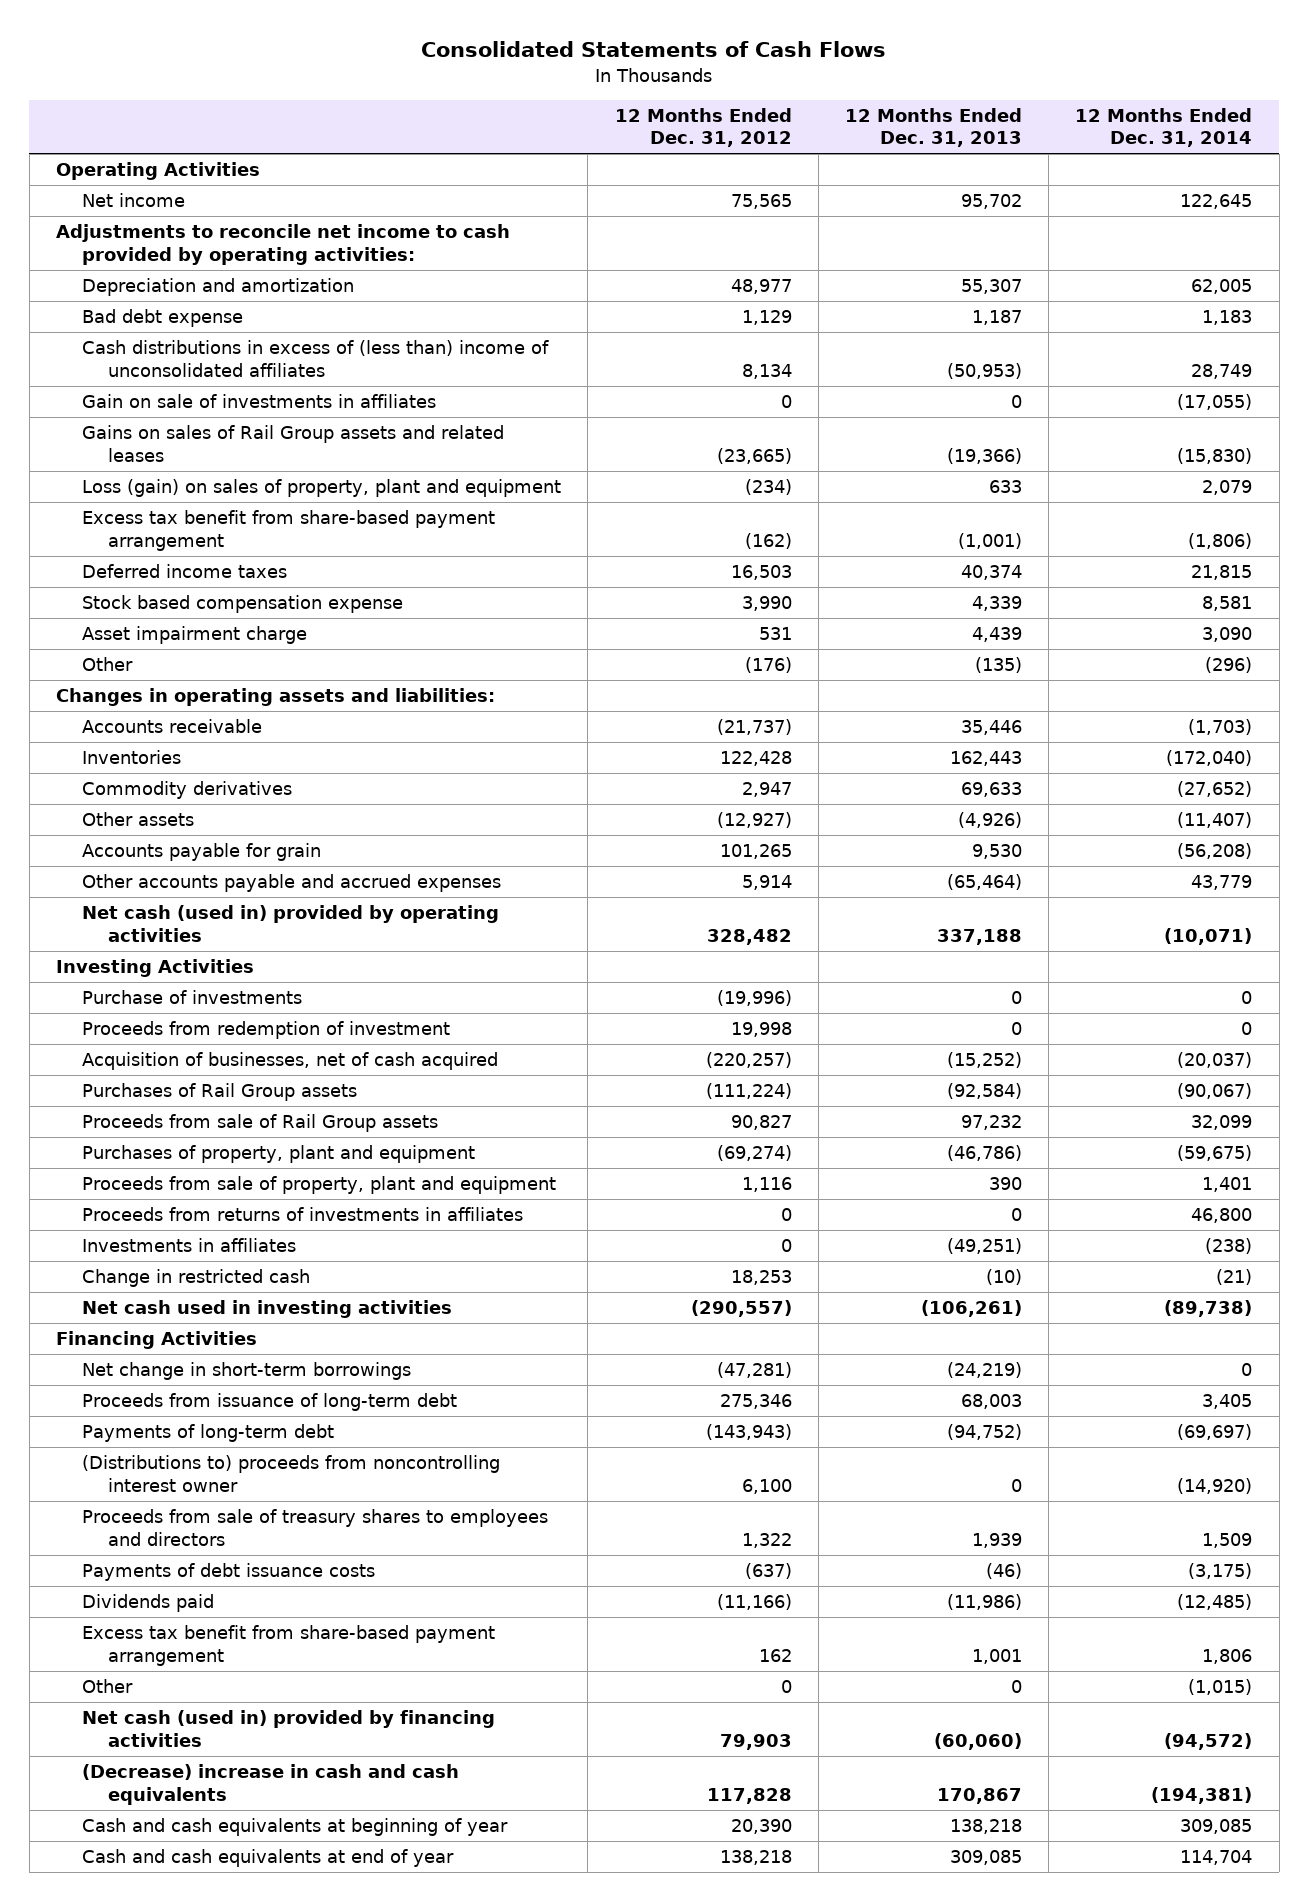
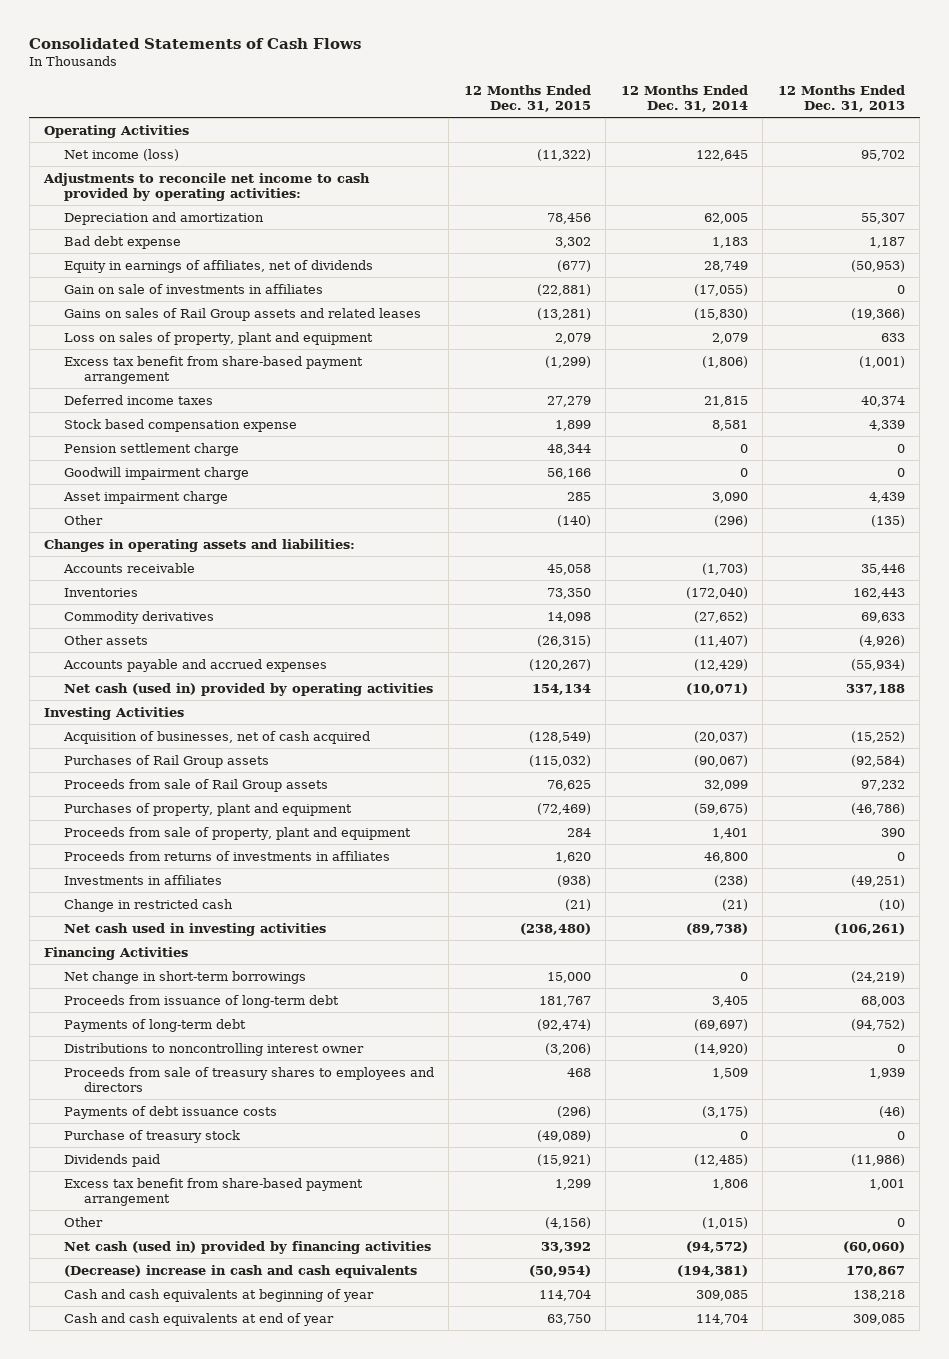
[614,107,792,148] 12 Months Ended Dec. 31, 2012 -> none
none -> [463,84,591,112] 12 Months Ended Dec. 31, 2015
[82,193,186,208] Net income -> [64,148,180,161] Net income (loss)
[82,340,550,377] Cash distributions in excess of (less than) income of unconsolidated affiliates -> [64,259,374,273] Equity in earnings of affiliates, net of dividends
[82,479,562,498] Loss (gain) on sales of property, plant and equipment -> [64,331,374,345] Loss on sales of property, plant and equipment
none -> [64,442,240,456] Pension settlement charge
none -> [64,466,250,480] Goodwill impairment charge
[82,843,322,862] Accounts payable for grain -> none
[82,874,502,893] Other accounts payable and accrued expenses -> [63,658,328,672] Accounts payable and accrued expenses
[946,874,1022,891] (65,464) -> [850,658,905,671] (55,934)
[1191,875,1253,891] 43,779 -> [693,658,748,671] (12,429)
[82,990,303,1005] Purchase of investments -> none
[82,1021,451,1040] Proceeds from redemption of investment -> none
[82,1455,501,1492] (Distributions to) proceeds from noncontrolling interest owner -> [64,1042,365,1056] Distributions to noncontrolling interest owner
none -> [64,1129,241,1143] Purchase of treasury stock

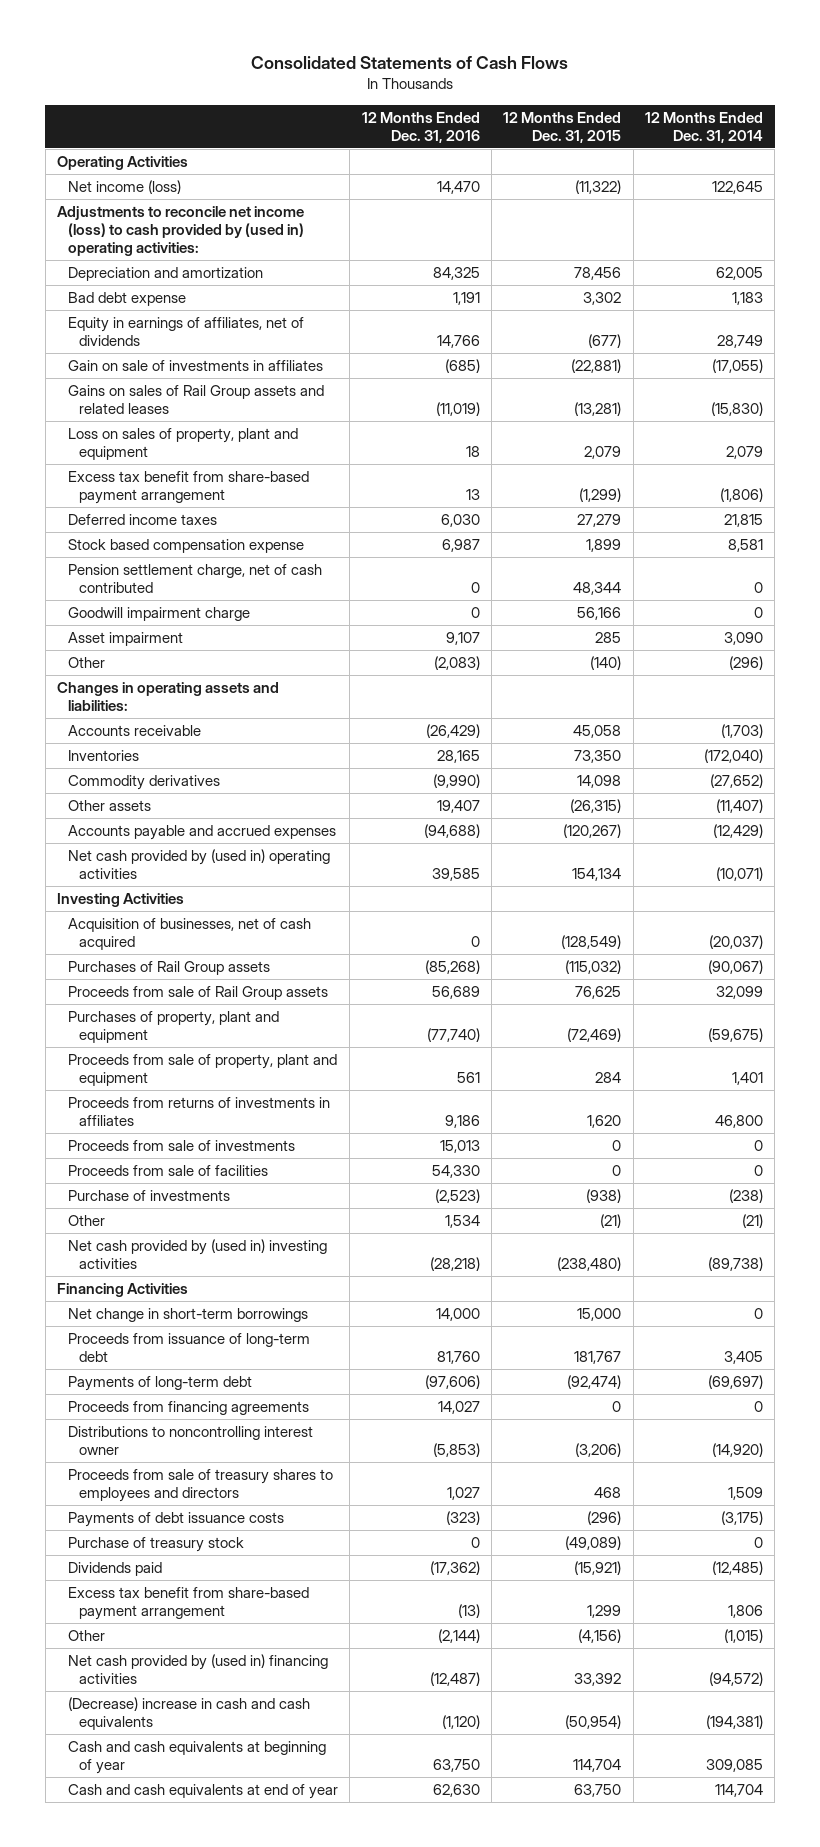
[777,84,905,112] 12 Months Ended Dec. 31, 2013 -> none
none -> [361,111,480,143] 12 Months Ended Dec. 31, 2016
[43,172,371,201] Adjustments to reconcile net income to cash provided by operating activities: -> [57,206,305,256] Adjustments to reconcile net income (loss) to cash provided by (used in) operating activities:
[64,442,240,456] Pension settlement charge -> [68,564,323,594] Pension settlement charge, net of cash contributed
[63,490,229,504] Asset impairment charge -> [68,632,184,647] Asset impairment
[64,682,434,696] Net cash (used in) provided by operating activities -> [68,849,331,880] Net cash provided by (used in) operating activities
none -> [68,1140,296,1152] Proceeds from sale of investments
none -> [68,1165,269,1177] Proceeds from sale of facilities
[64,874,223,885] Investments in affiliates -> [68,1190,231,1202] Purchase of investments
[64,898,234,912] Change in restricted cash -> [68,1215,106,1227] Other
[64,922,327,936] Net cash used in investing activities -> [68,1239,328,1270] Net cash provided by (used in) investing activities
none -> [68,1401,310,1416] Proceeds from financing agreements
[64,1240,432,1254] Net cash (used in) provided by financing activities -> [68,1654,329,1685] Net cash provided by (used in) financing activities

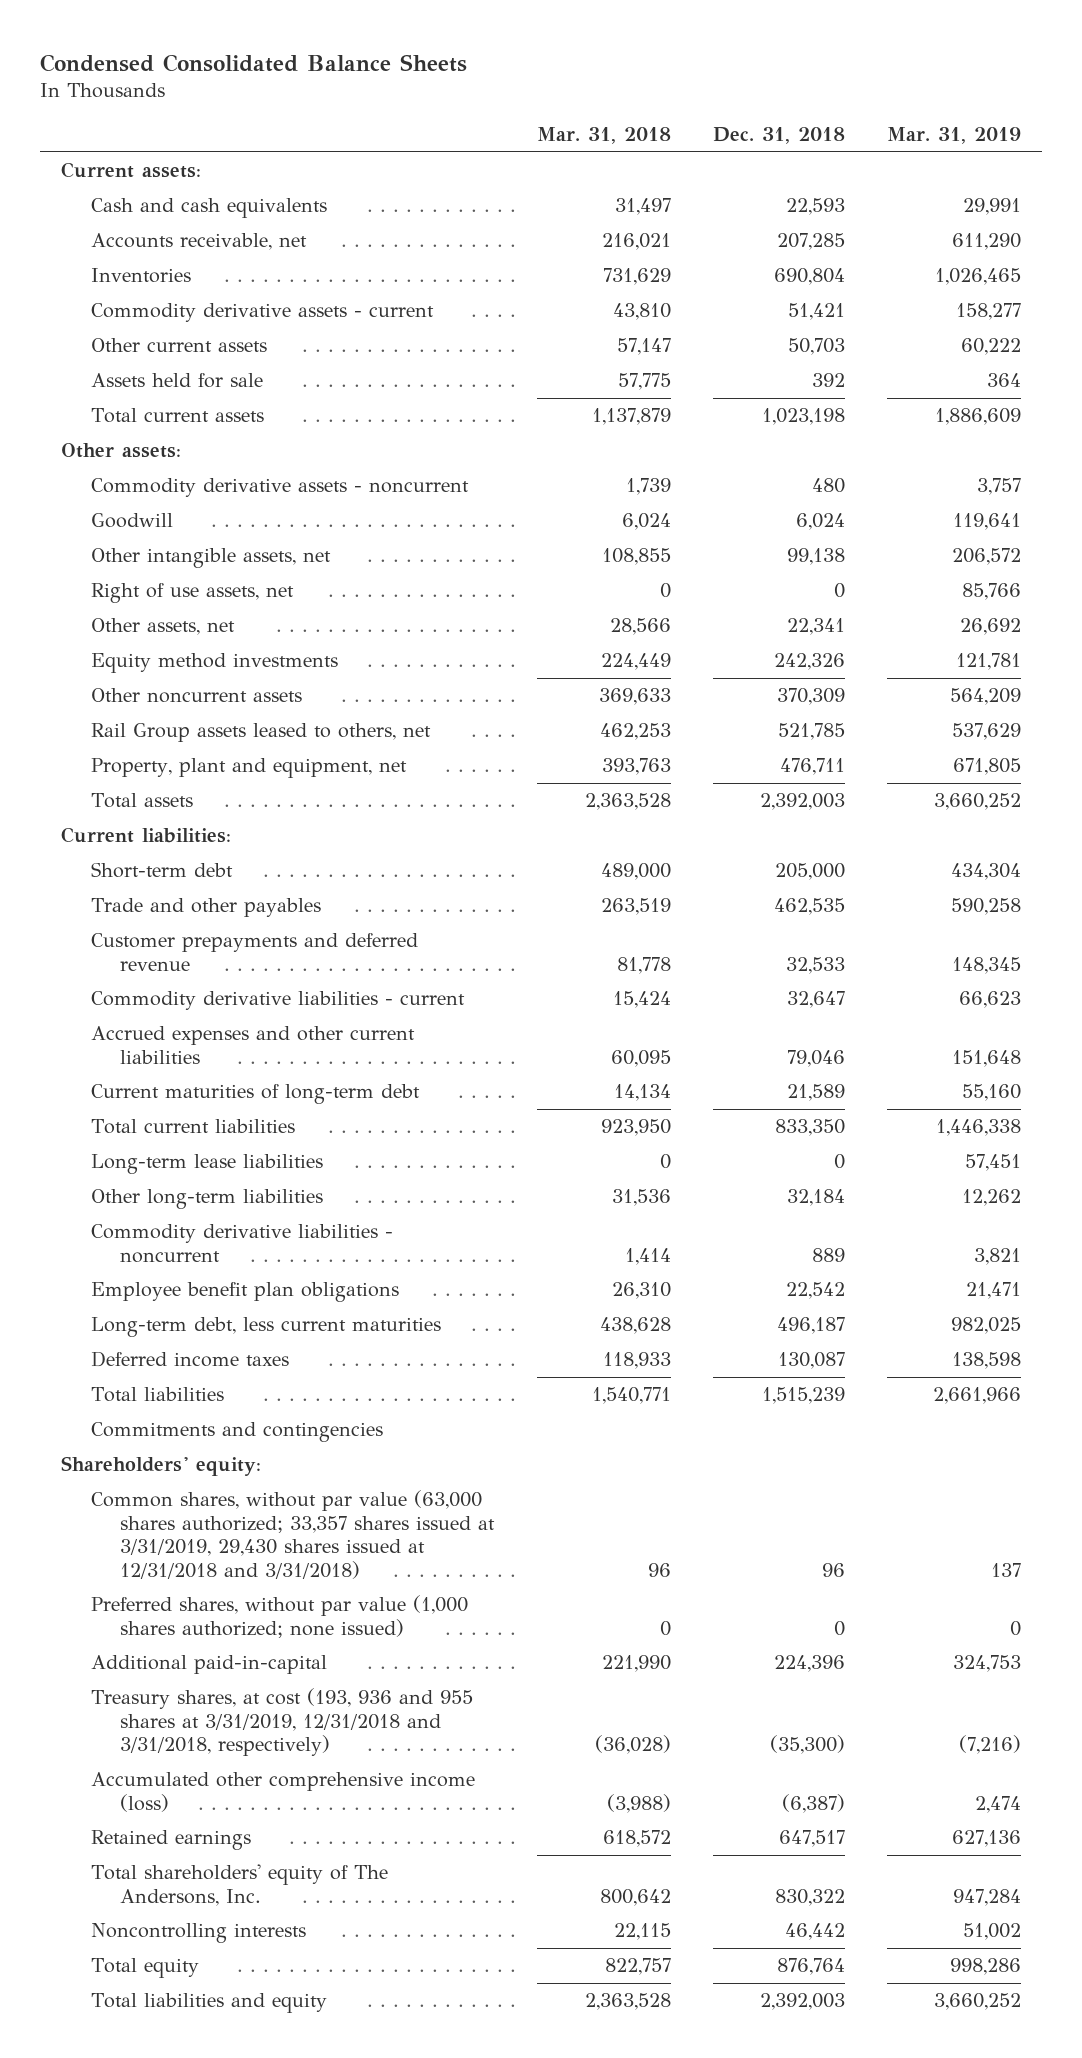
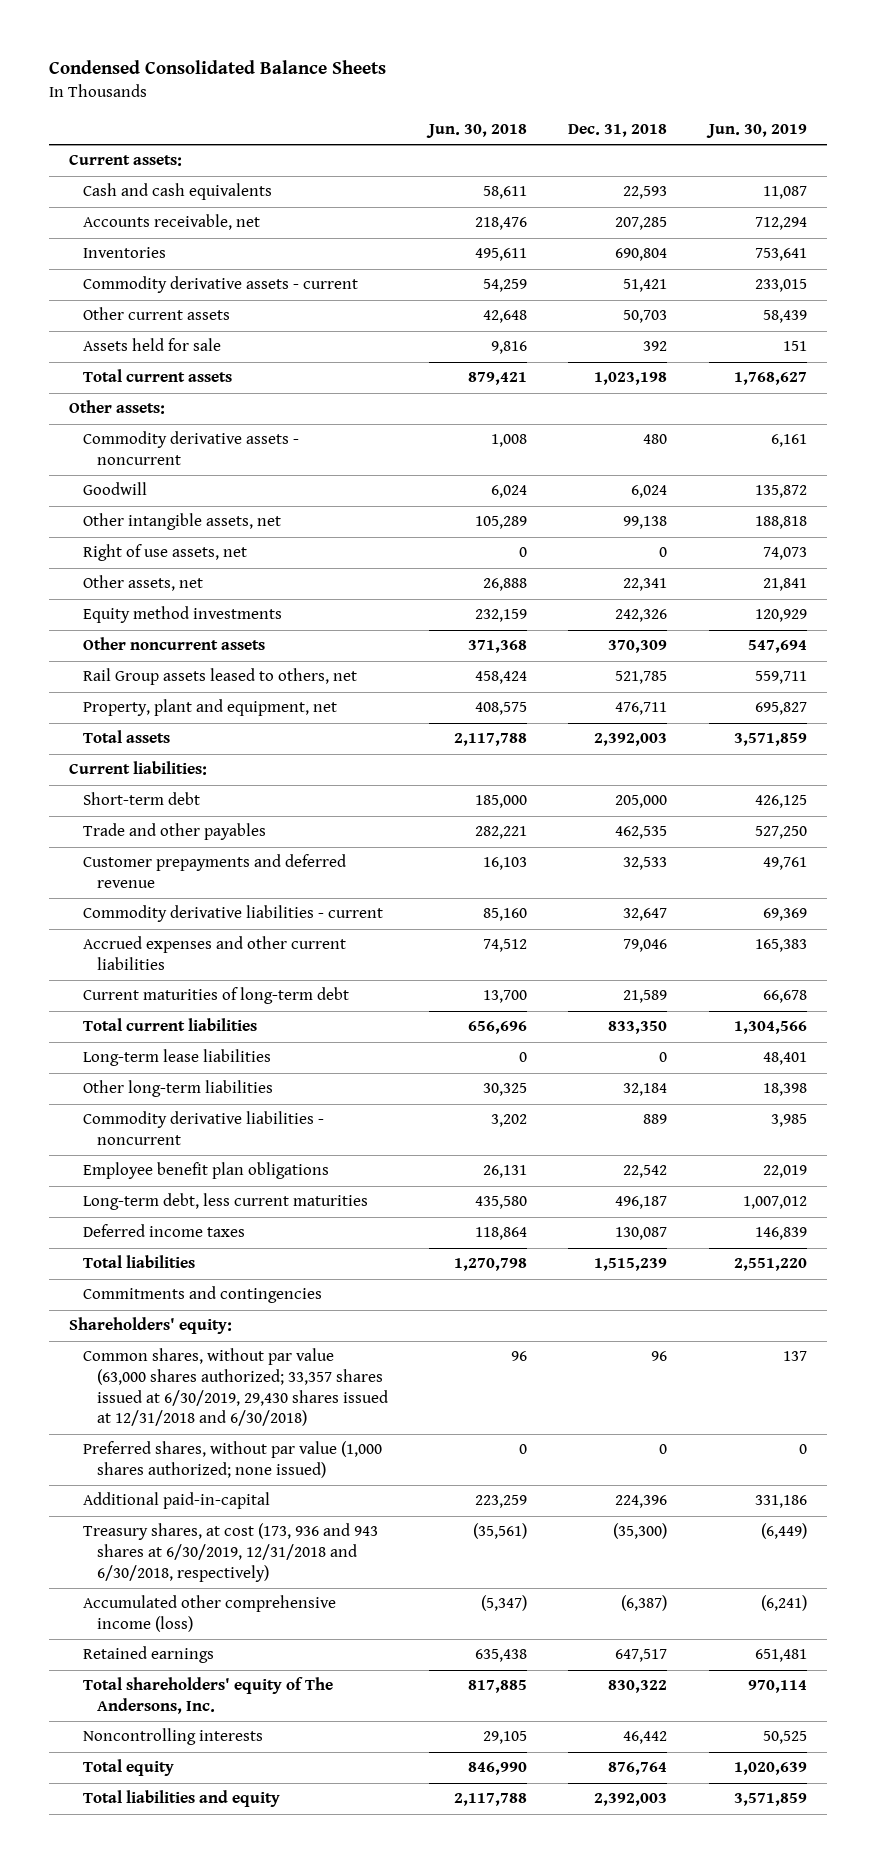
[536,127,671,145] Mar. 31, 2018 -> none
[887,127,1022,145] Mar. 31, 2019 -> none
none -> [426,123,528,138] Jun. 30, 2018
none -> [705,123,807,138] Jun. 30, 2019
[90,1490,496,1579] Common shares, without par value (63,000 shares authorized; 33,357 shares issued at 3/31/2019, 29,430 shares issued at 12/31/2018 and 3/31/2018) -> [82,1348,388,1427] Common shares, without par value (63,000 shares authorized; 33,357 shares issued at 6/30/2019, 29,430 shares issued at 12/31/2018 and 6/30/2018)
[90,1688,473,1757] Treasury shares, at cost (193, 936 and 955 shares at 3/31/2019, 12/31/2018 and 3/31/2018, respectively) -> [82,1523,378,1582] Treasury shares, at cost (173, 936 and 943 shares at 6/30/2019, 12/31/2018 and 6/30/2018, respectively)

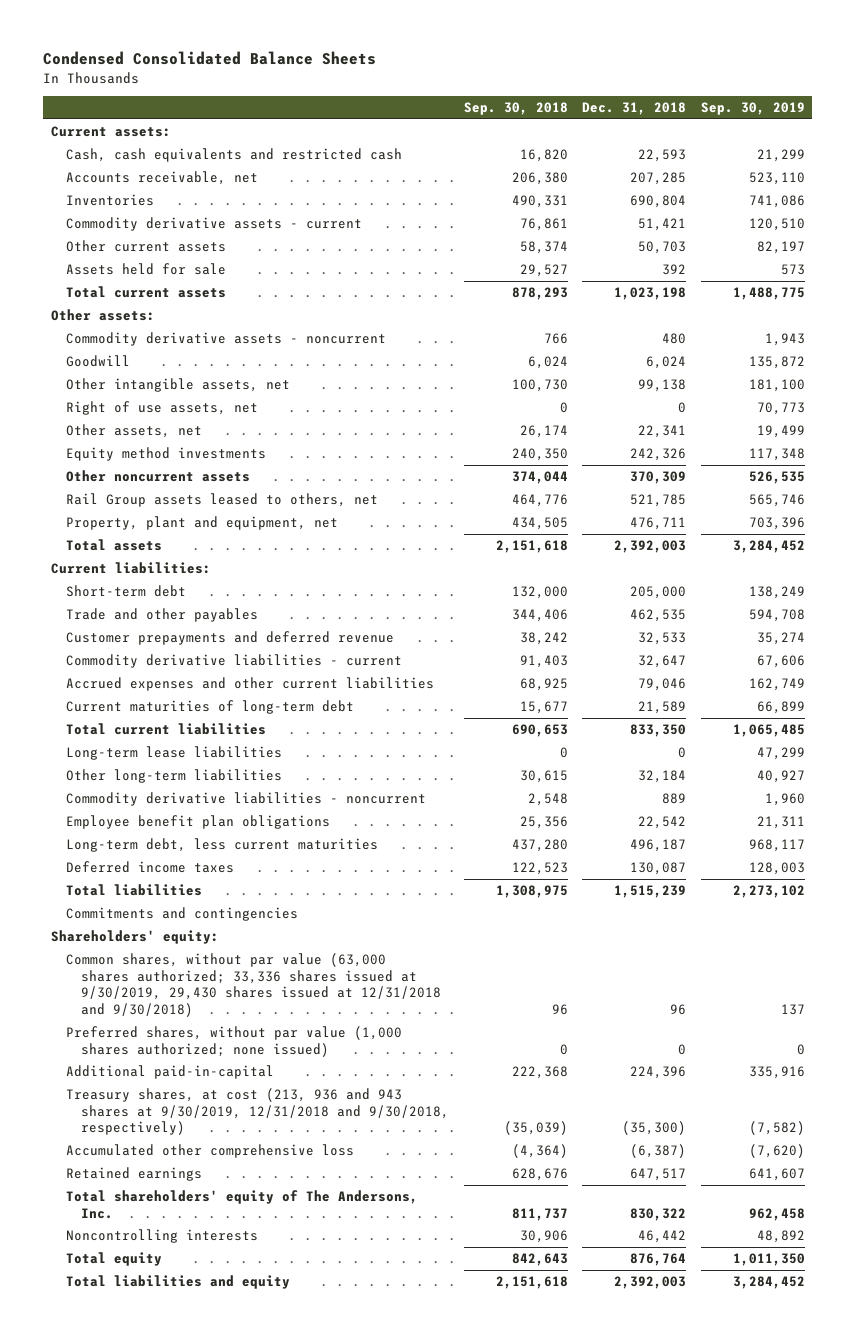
[426,123,528,138] Jun. 30, 2018 -> none
[705,123,807,138] Jun. 30, 2019 -> none
none -> [463,102,568,116] Sep. 30, 2018
none -> [700,102,805,116] Sep. 30, 2019
[82,183,272,201] Cash and cash equivalents -> [65,147,402,162] Cash, cash equivalents and restricted cash
[82,1348,388,1427] Common shares, without par value (63,000 shares authorized; 33,357 shares issued at 6/30/2019, 29,430 shares issued at 12/31/2018 and 6/30/2018) -> [65,952,442,1017] Common shares, without par value (63,000 shares authorized; 33,336 shares issued at 9/30/2019, 29,430 shares issued at 12/31/2018 and 9/30/2018)
[82,1523,378,1582] Treasury shares, at cost (173, 936 and 943 shares at 6/30/2019, 12/31/2018 and 6/30/2018, respectively) -> [65,1087,450,1136] Treasury shares, at cost (213, 936 and 943 shares at 9/30/2019, 12/31/2018 and 9/30/2018, respectively)
[82,1595,336,1633] Accumulated other comprehensive income (loss) -> [65,1143,354,1158] Accumulated other comprehensive loss

